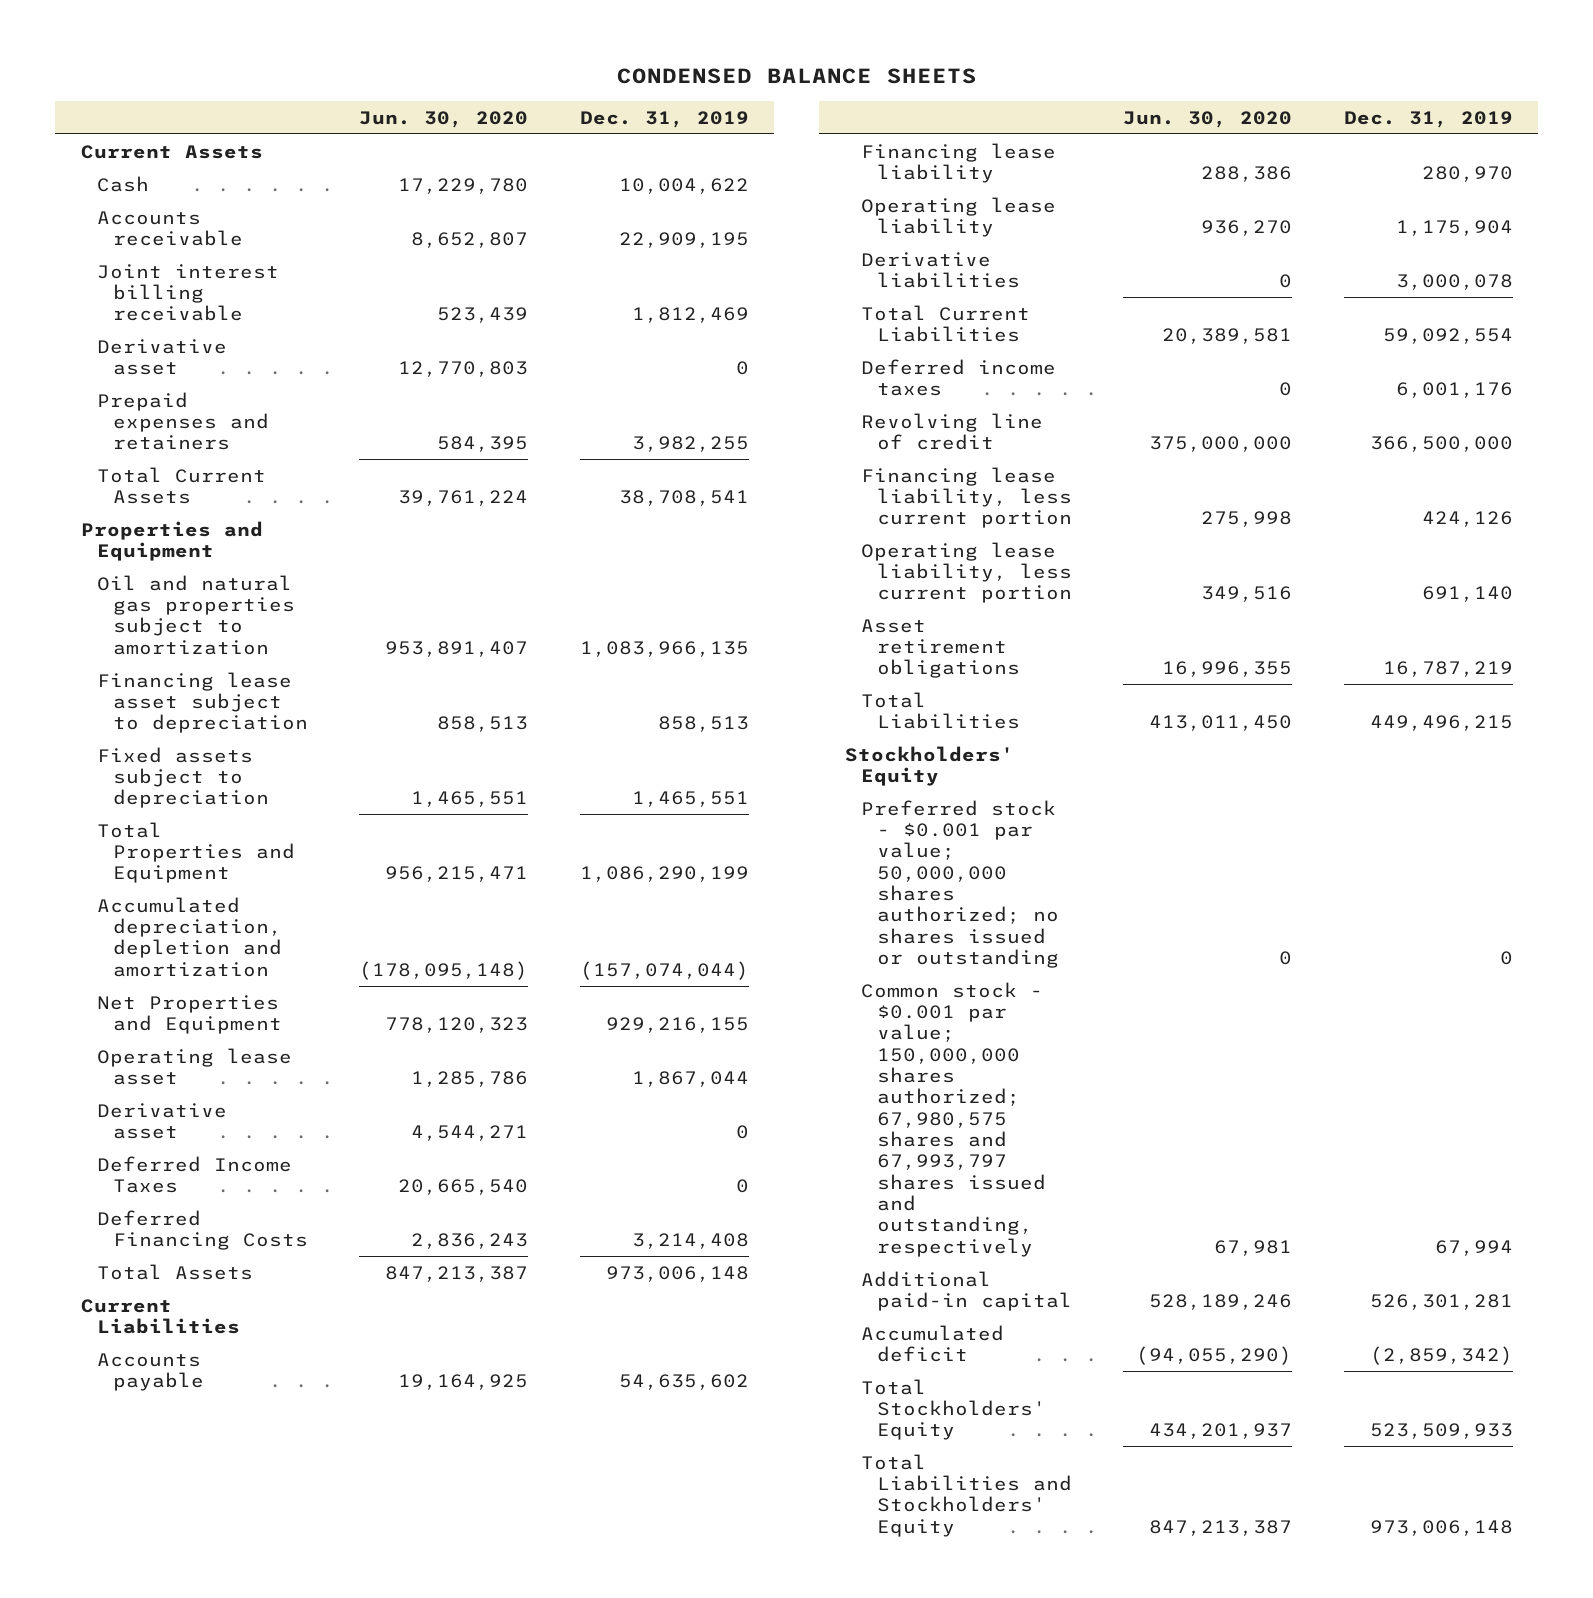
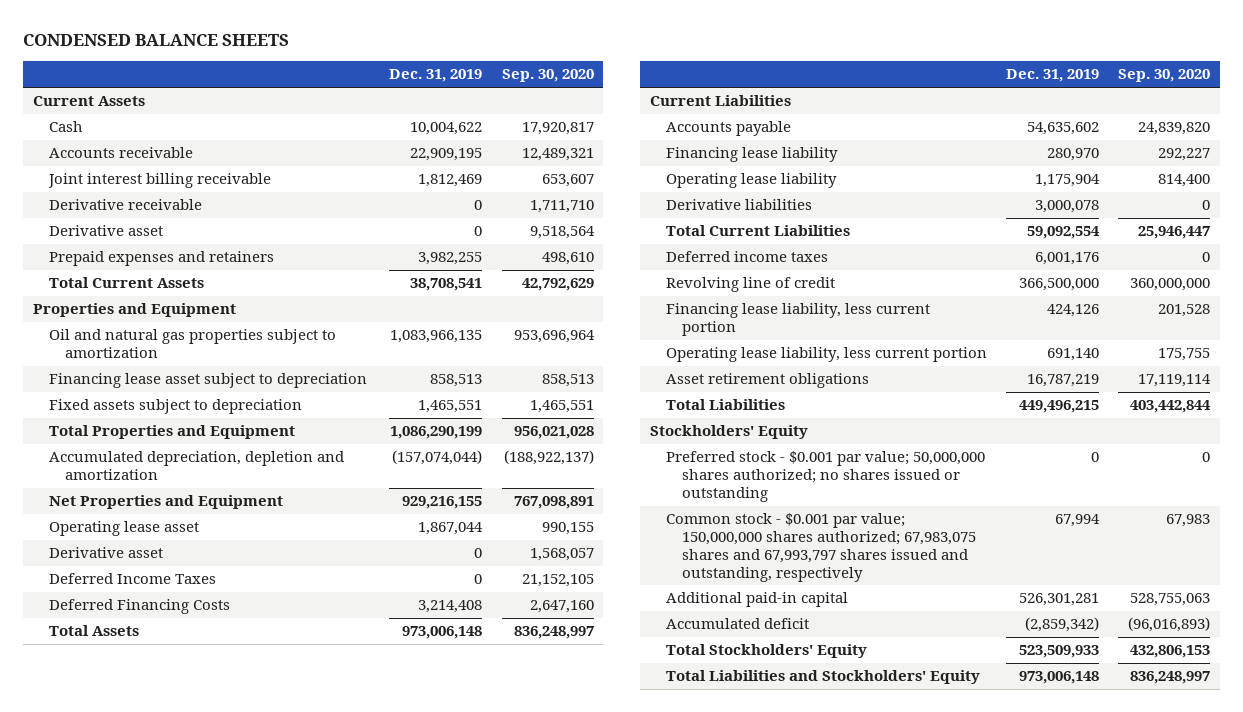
[359,110,529,128] Jun. 30, 2020 -> none
none -> [501,69,594,83] Sep. 30, 2020
none -> [48,199,202,211] Derivative receivable
[860,981,1046,1257] Common stock - $0.001 par value; 150,000,000 shares authorized; 67,980,575 shares and 67,993,797 shares issued and outstanding, respectively -> [665,513,976,582] Common stock - $0.001 par value; 150,000,000 shares authorized; 67,983,075 shares and 67,993,797 shares issued and outstanding, respectively

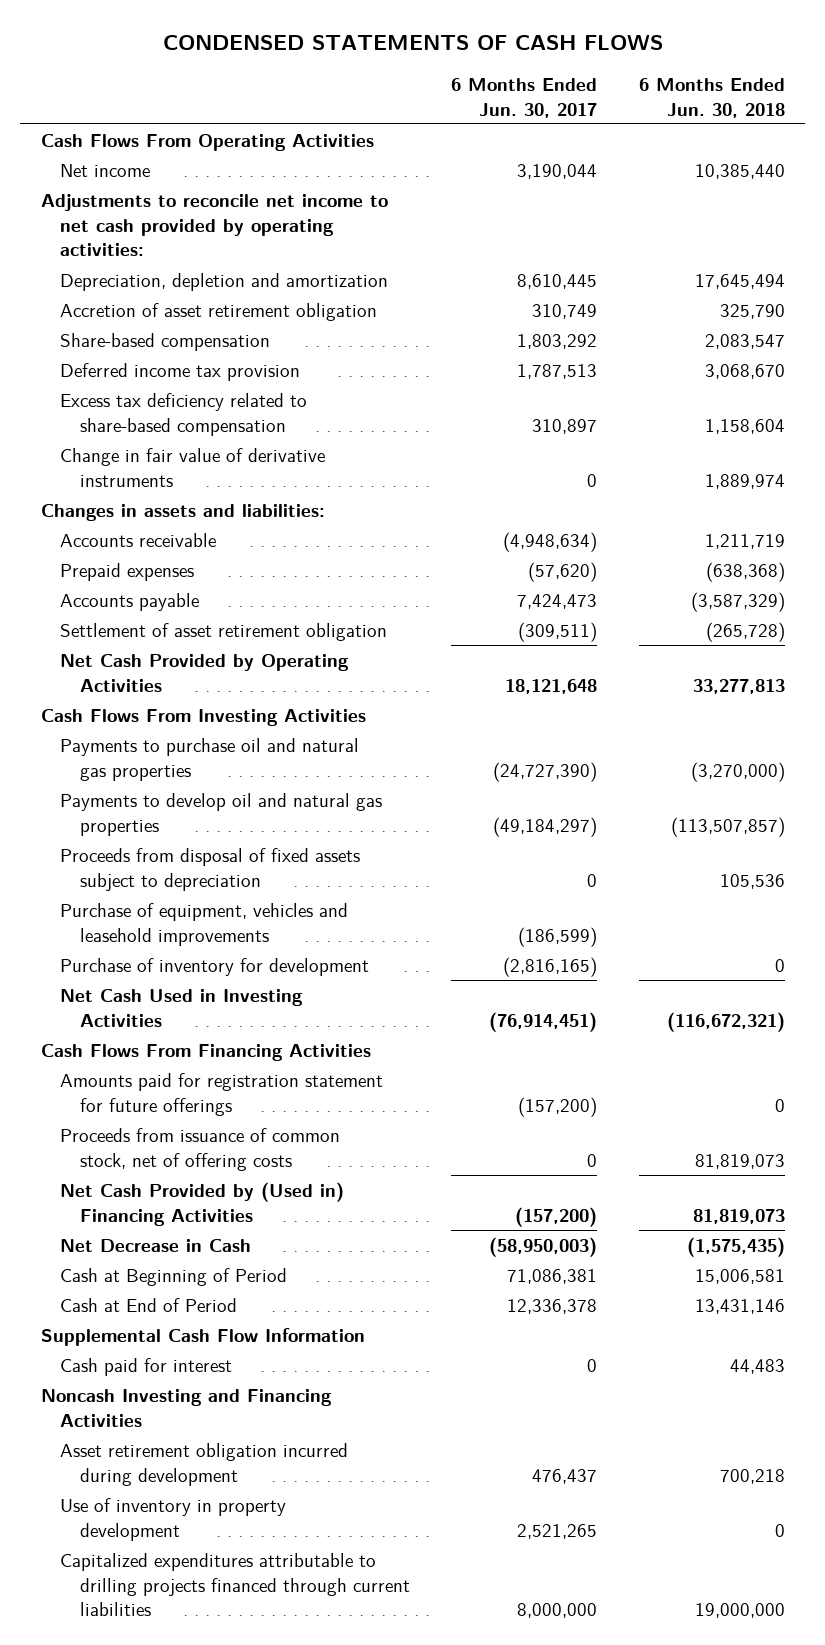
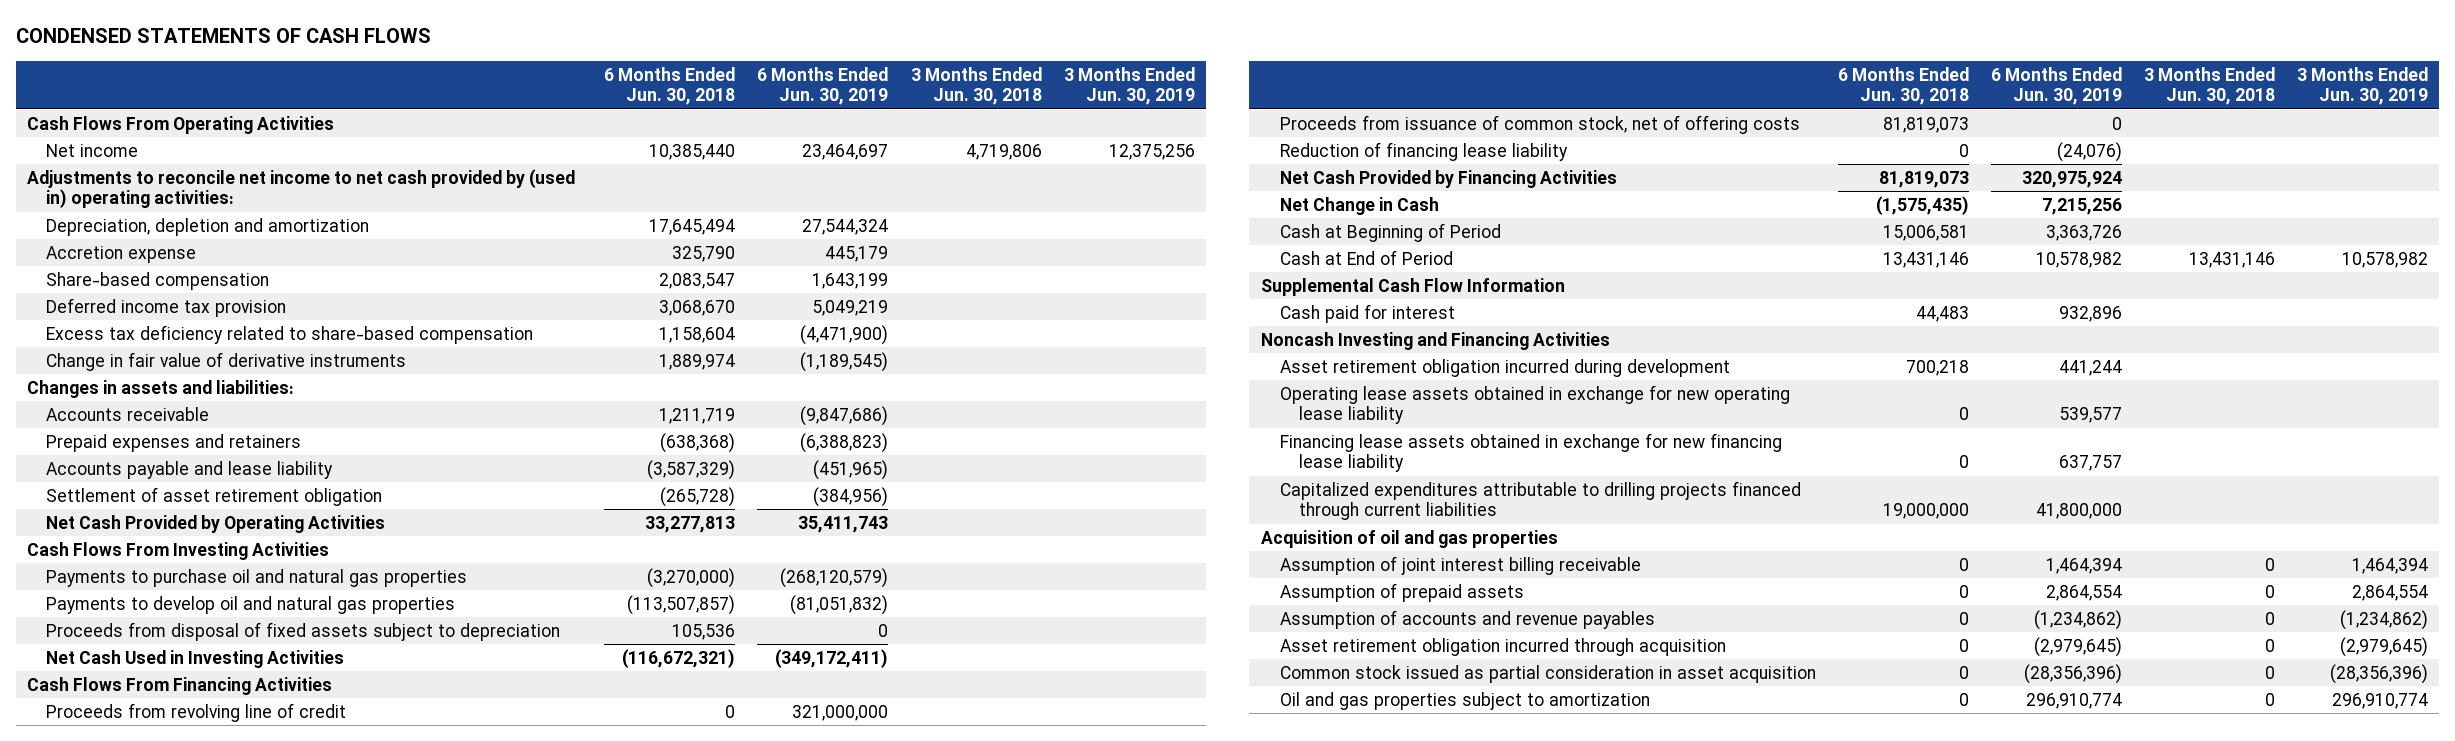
[451,77,598,118] 6 Months Ended Jun. 30, 2017 -> none
none -> [757,66,889,106] 6 Months Ended Jun. 30, 2019
none -> [910,66,1042,106] 3 Months Ended Jun. 30, 2018
none -> [1063,66,1195,106] 3 Months Ended Jun. 30, 2019
[40,193,388,257] Adjustments to reconcile net income to net cash provided by operating activities: -> [27,168,576,209] Adjustments to reconcile net income to net cash provided by (used in) operating activities:
[60,302,378,321] Accretion of asset retirement obligation -> [46,245,197,263] Accretion expense
[60,562,195,581] Prepaid expenses -> [46,433,302,452] Prepaid expenses and retainers
[60,592,200,611] Accounts payable -> [46,460,334,479] Accounts payable and lease liability
[60,902,349,946] Purchase of equipment, vehicles and leasehold improvements -> none
[60,957,370,976] Purchase of inventory for development -> none
[60,1072,384,1116] Amounts paid for registration statement for future offerings -> none
none -> [46,702,347,722] Proceeds from revolving line of credit
none -> [1279,141,1568,161] Reduction of financing lease liability
[60,1181,345,1226] Net Cash Provided by (Used in) Financing Activities -> [1279,169,1617,188] Net Cash Provided by Financing Activities
[60,1238,252,1252] Net Decrease in Cash -> [1279,196,1439,215] Net Change in Cash
[60,1497,287,1541] Use of inventory in property development -> none
none -> [1279,384,1790,425] Operating lease assets obtained in exchange for new operating lease liability
none -> [1279,432,1782,473] Financing lease assets obtained in exchange for new financing lease liability
none -> [1260,529,1558,548] Acquisition of oil and gas properties
none -> [1279,555,1641,575] Assumption of joint interest billing receivable
none -> [1279,582,1524,602] Assumption of prepaid assets
none -> [1279,609,1655,629] Assumption of accounts and revenue payables
none -> [1279,637,1726,656] Asset retirement obligation incurred through acquisition
none -> [1279,664,1816,683] Common stock issued as partial consideration in asset acquisition
none -> [1279,691,1650,710] Oil and gas properties subject to amortization

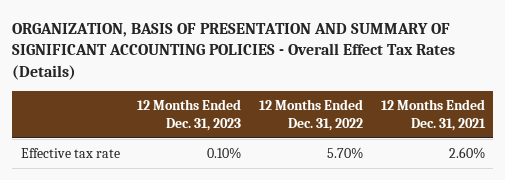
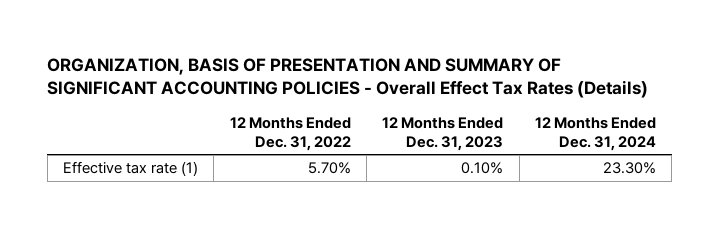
[380,99,486,132] 12 Months Ended Dec. 31, 2021 -> none
none -> [534,116,656,151] 12 Months Ended Dec. 31, 2024
[20,148,120,159] Effective tax rate -> [63,161,199,177] Effective tax rate (1)

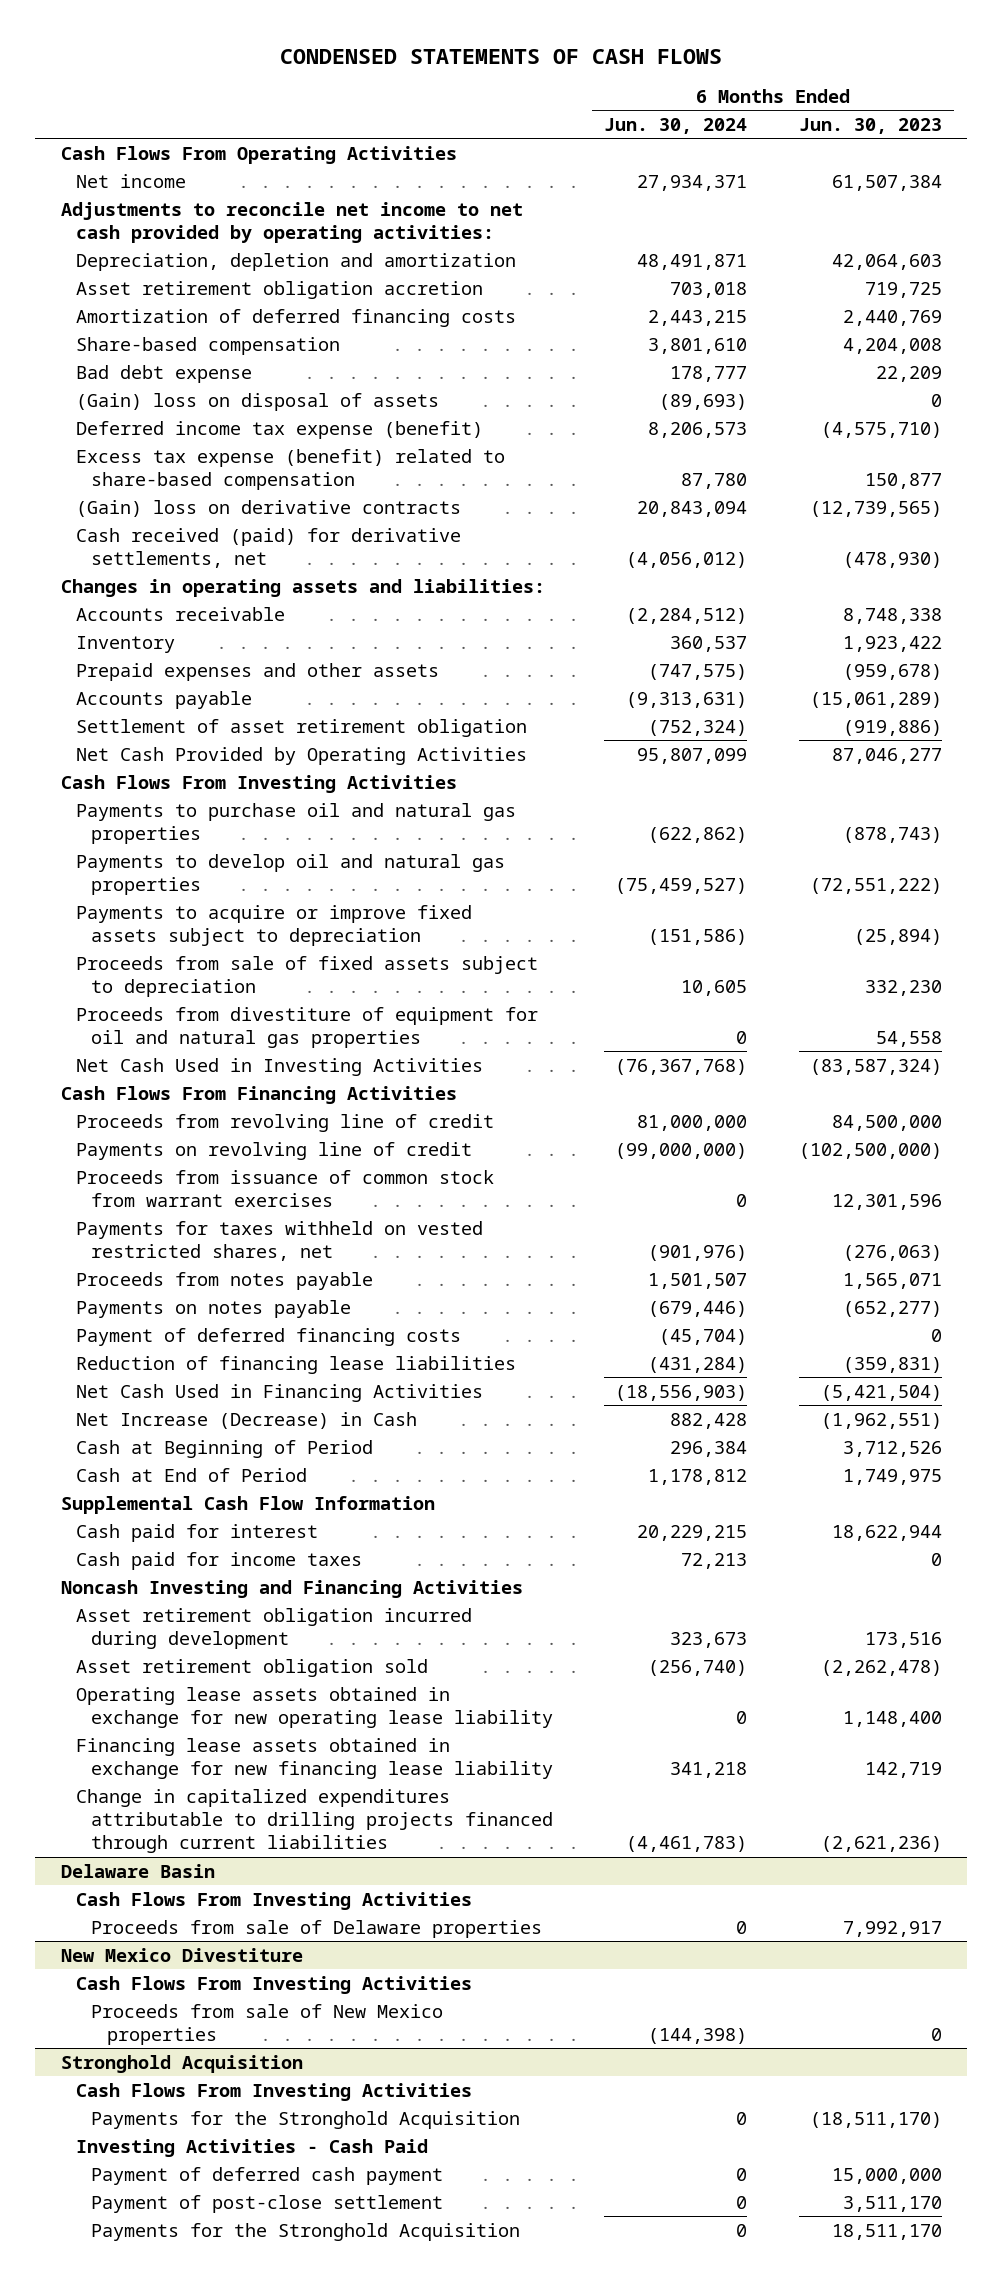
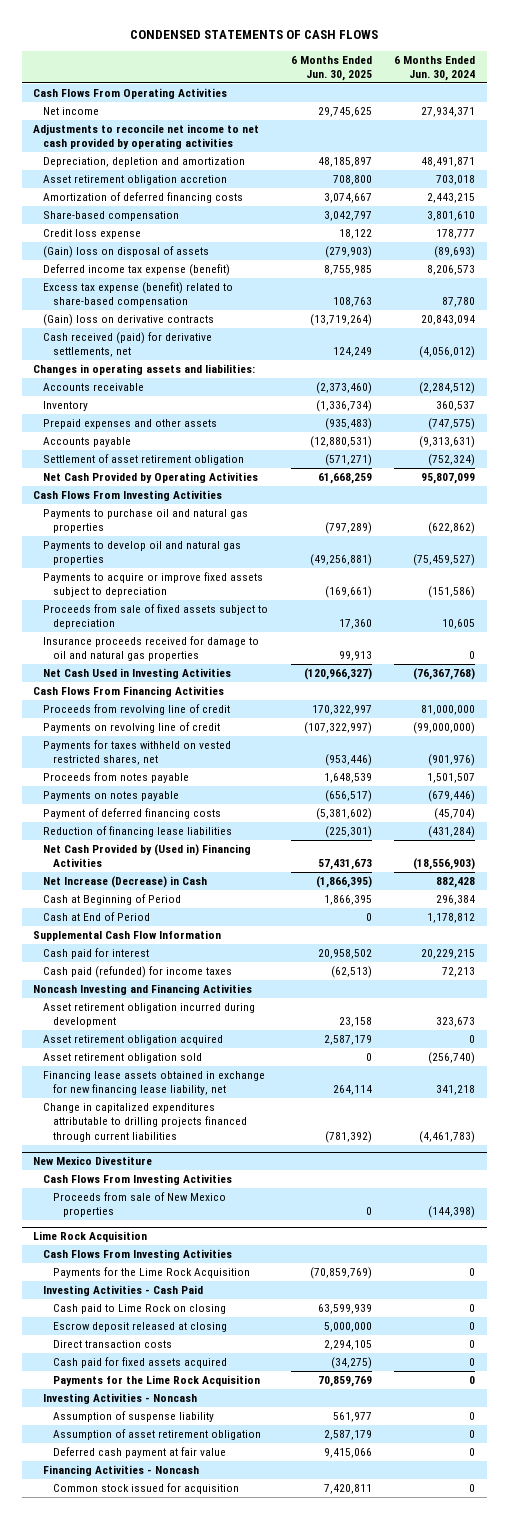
[798,117,942,134] Jun. 30, 2023 -> none
none -> [290,55,372,81] 6 Months Ended Jun. 30, 2025
[60,201,523,243] Adjustments to reconcile net income to net cash provided by operating activities: -> [32,123,259,150] Adjustments to reconcile net income to net cash provided by operating activities
[76,364,253,383] Bad debt expense -> [42,228,141,239] Credit loss expense
[76,1006,539,1048] Proceeds from divestiture of equipment for oil and natural gas properties -> none
none -> [42,635,259,662] Insurance proceeds received for damage to oil and natural gas properties
[76,1169,495,1207] Proceeds from issuance of common stock from warrant exercises -> none
[76,1383,484,1402] Net Cash Used in Financing Activities -> [42,843,251,868] Net Cash Provided by (Used in) Financing Activities
[76,1551,363,1570] Cash paid for income taxes -> [42,965,232,978] Cash paid (refunded) for income taxes
none -> [42,1034,223,1045] Asset retirement obligation acquired
[76,1686,554,1728] Operating lease assets obtained in exchange for new operating lease liability -> none
[76,1737,554,1779] Financing lease assets obtained in exchange for new financing lease liability -> [42,1070,265,1096] Financing lease assets obtained in exchange for new financing lease liability, net
[60,1863,215,1878] Delaware Basin -> none
[76,1891,473,1910] Cash Flows From Investing Activities -> none
[91,1919,543,1938] Proceeds from sale of Delaware properties -> none
[60,2054,303,2073] Stronghold Acquisition -> none
none -> [32,1231,147,1243] Lime Rock Acquisition
[91,2110,521,2129] Payments for the Stronghold Acquisition -> [52,1266,250,1278] Payments for the Lime Rock Acquisition
[91,2166,444,2185] Payment of deferred cash payment -> none
[91,2194,444,2213] Payment of post-close settlement -> none
none -> [52,1303,226,1314] Cash paid to Lime Rock on closing
none -> [52,1321,227,1332] Escrow deposit released at closing
none -> [52,1339,172,1348] Direct transaction costs
none -> [52,1356,227,1368] Cash paid for fixed assets acquired
[91,2222,521,2241] Payments for the Stronghold Acquisition -> [52,1374,260,1386] Payments for the Lime Rock Acquisition
none -> [42,1392,197,1404] Investing Activities - Noncash
none -> [52,1410,214,1422] Assumption of suspense liability
none -> [52,1428,261,1440] Assumption of asset retirement obligation
none -> [52,1446,226,1458] Deferred cash payment at fair value
none -> [42,1464,199,1476] Financing Activities - Noncash
none -> [52,1482,239,1494] Common stock issued for acquisition

